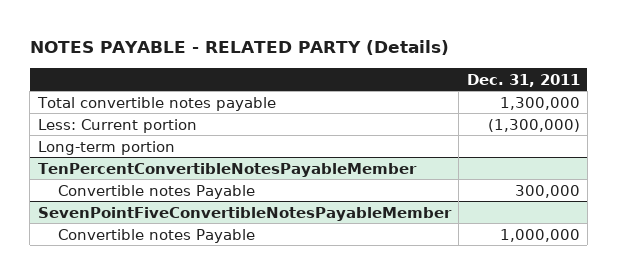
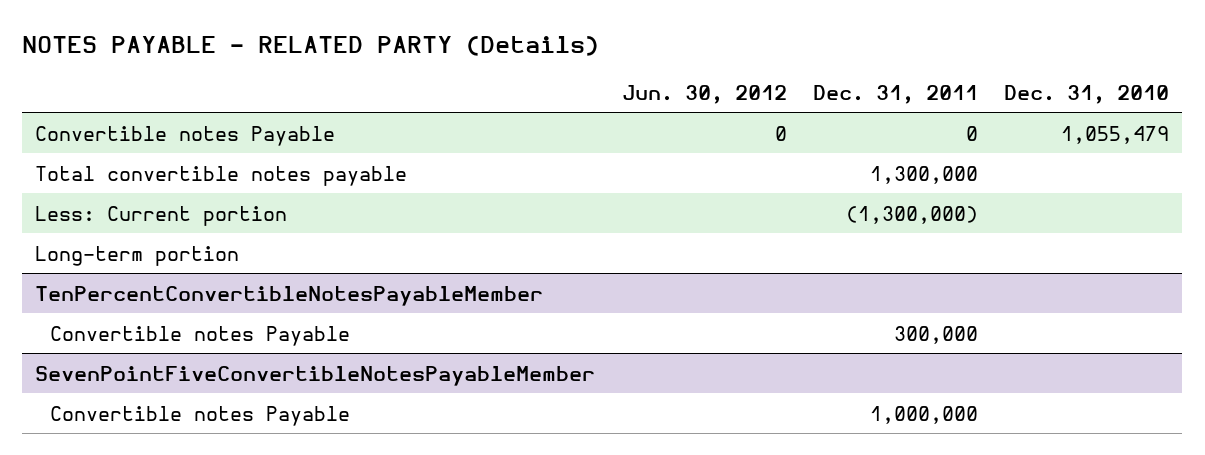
none -> [621,84,787,104] Jun. 30, 2012
none -> [1004,84,1170,104] Dec. 31, 2010
none -> [35,125,336,146] Convertible notes Payable

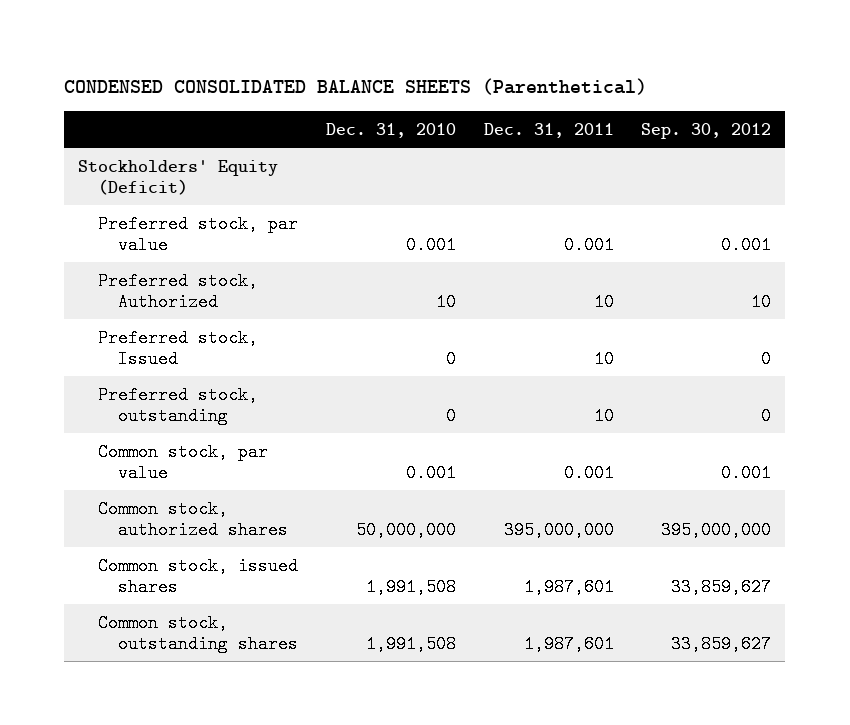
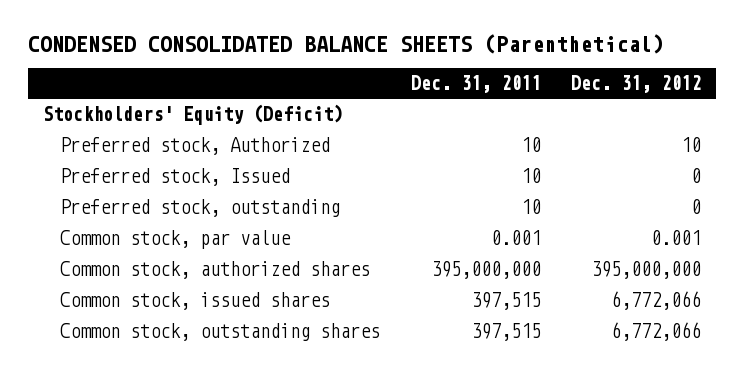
[326,122,457,138] Dec. 31, 2010 -> none
[641,122,772,139] Sep. 30, 2012 -> none
none -> [570,75,701,94] Dec. 31, 2012
[98,214,299,254] Preferred stock, par value -> none
[523,577,614,596] 1,987,601 -> [470,292,541,311] 397,515
[523,634,614,653] 1,987,601 -> [470,323,541,342] 397,515

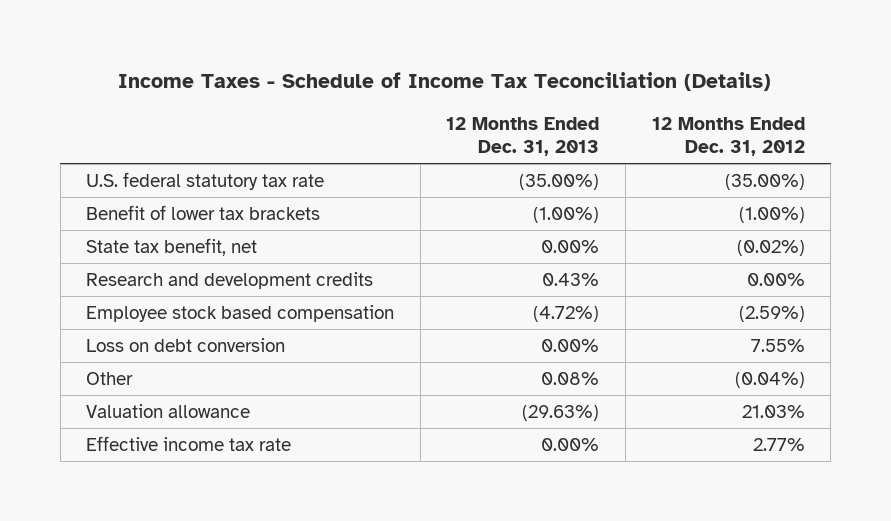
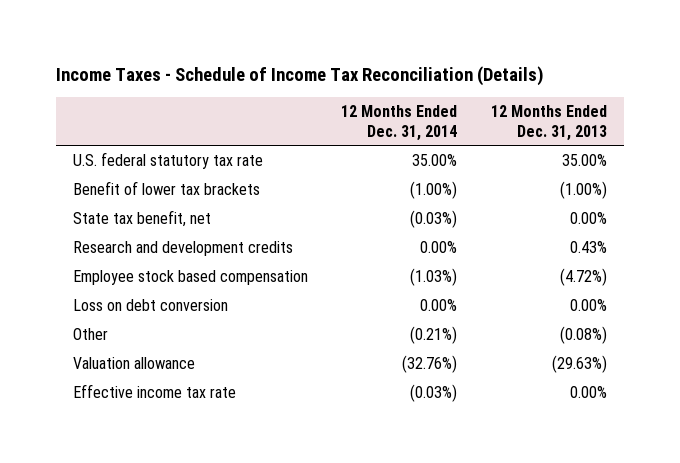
[118,72,772,92] Income Taxes - Schedule of Income Tax Teconciliation (Details) -> [56,66,545,87] Income Taxes - Schedule of Income Tax Reconciliation (Details)
[651,116,805,156] 12 Months Ended Dec. 31, 2012 -> none
none -> [341,105,458,141] 12 Months Ended Dec. 31, 2014
[519,173,600,190] (35.00%) -> [561,154,607,167] 35.00%
[541,371,600,385] 0.08% -> [559,326,607,345] (0.08%)

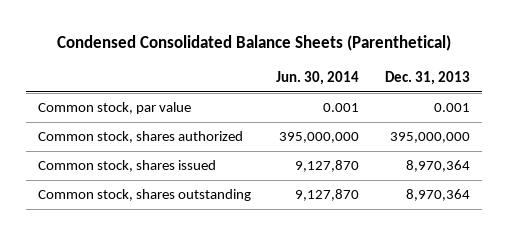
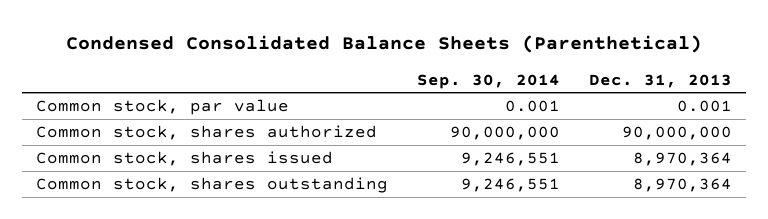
[276,71,360,86] Jun. 30, 2014 -> none
none -> [416,73,560,89] Sep. 30, 2014
[389,132,470,144] 395,000,000 -> [621,126,732,141] 90,000,000

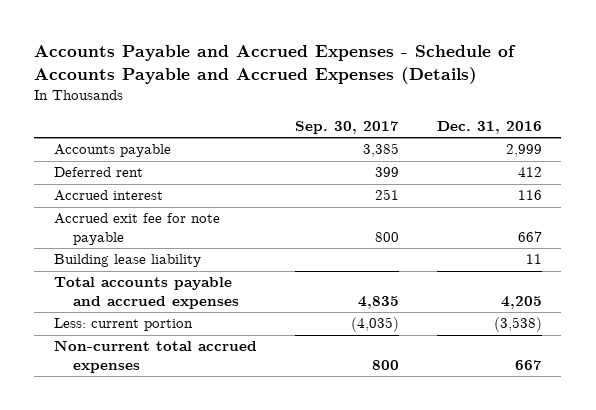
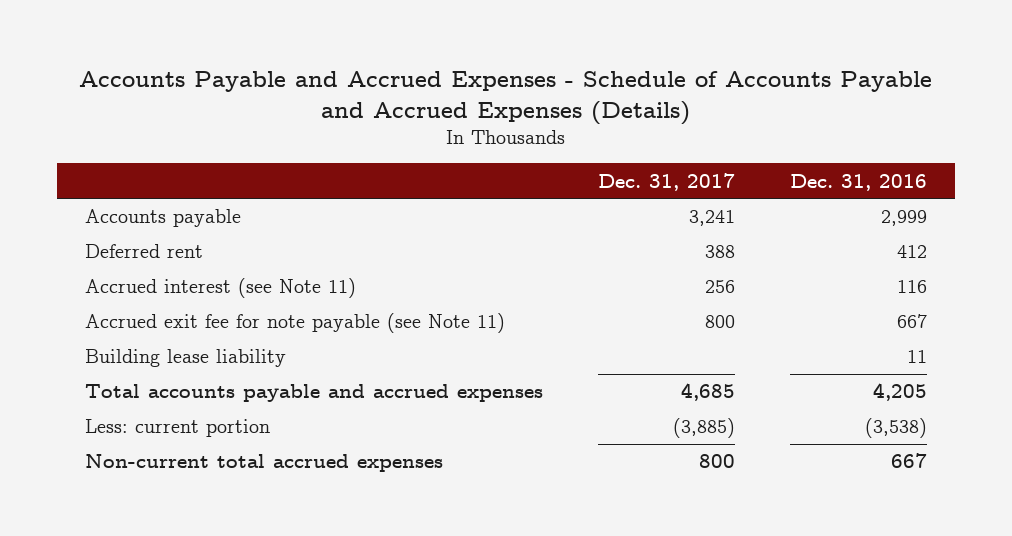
[294,120,399,134] Sep. 30, 2017 -> none
none -> [597,172,735,191] Dec. 31, 2017
[53,190,163,202] Accrued interest -> [84,278,356,299] Accrued interest (see Note 11)
[53,213,220,246] Accrued exit fee for note payable -> [84,313,505,334] Accrued exit fee for note payable (see Note 11)

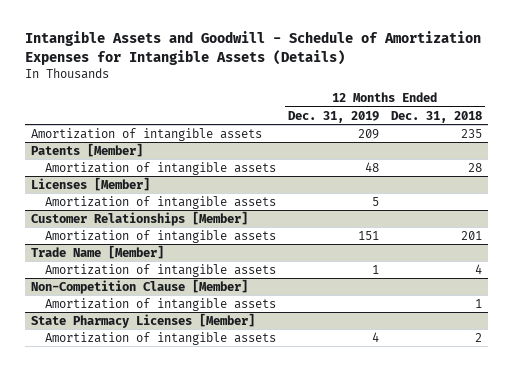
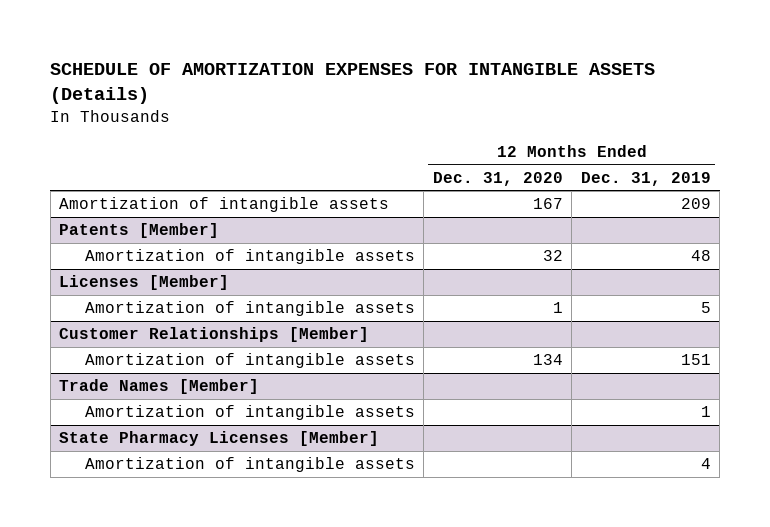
[24,31,481,65] Intangible Assets and Goodwill - Schedule of Amortization Expenses for Intangible Assets (Details) -> [50,63,656,105] SCHEDULE OF AMORTIZATION EXPENSES FOR INTANGIBLE ASSETS (Details)
[391,110,483,123] Dec. 31, 2018 -> none
none -> [432,171,563,186] Dec. 31, 2020
[30,244,164,259] Trade Name [Member] -> [59,379,260,395] Trade Names [Member]
[30,278,248,294] Non-Competition Clause [Member] -> none
[44,297,276,311] Amortization of intangible assets -> none

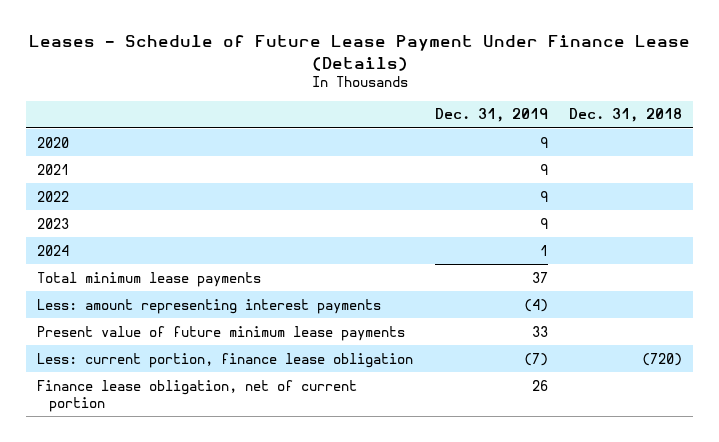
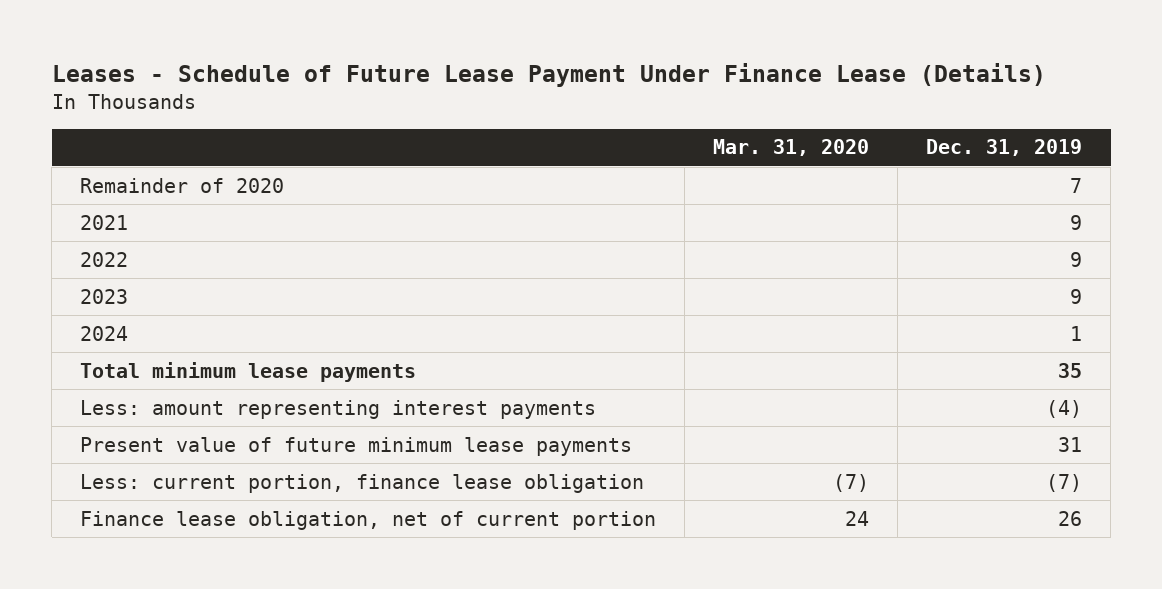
[569,108,683,123] Dec. 31, 2018 -> none
none -> [713,139,870,157] Mar. 31, 2020
[37,136,70,148] 2020 -> none
none -> [80,177,285,193] Remainder of 2020
[531,271,548,283] 37 -> [1058,362,1083,378] 35
[531,325,548,337] 33 -> [1058,436,1083,452] 31

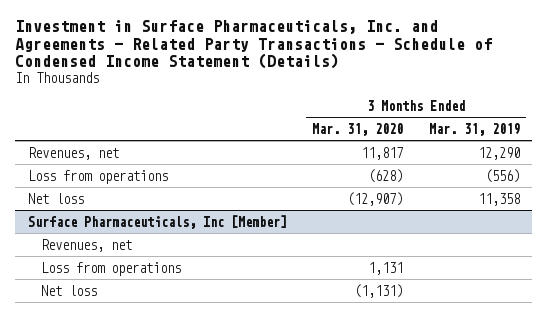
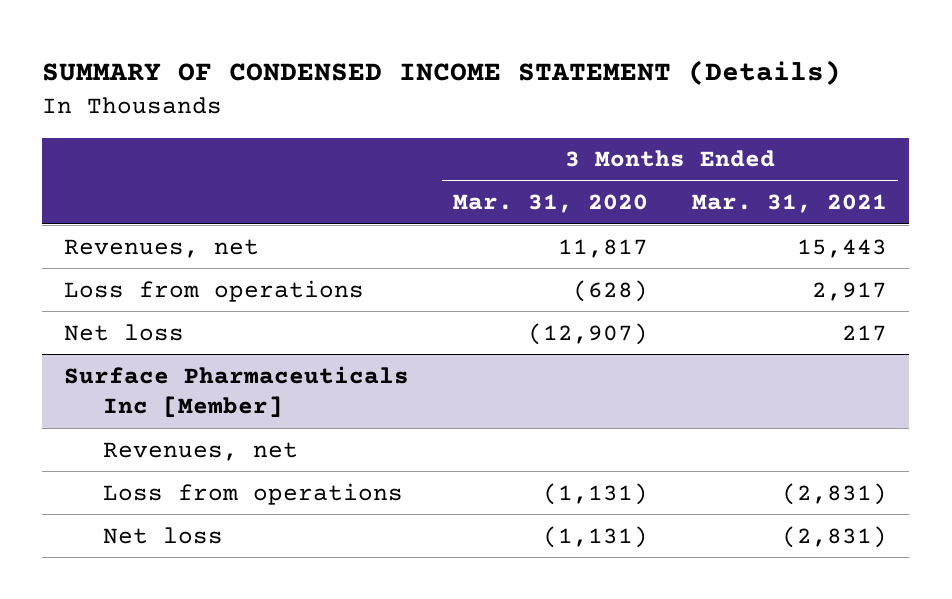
[15,20,493,70] Investment in Surface Pharmaceuticals, Inc. and Agreements - Related Party Transactions - Schedule of Condensed Income Statement (Details) -> [42,60,842,86] SUMMARY OF CONDENSED INCOME STATEMENT (Details)
[428,122,520,136] Mar. 31, 2019 -> none
none -> [692,194,888,214] Mar. 31, 2021
[27,214,287,229] Surface Pharmaceuticals, Inc [Member] -> [64,365,410,418] Surface Pharmaceuticals Inc [Member]
[368,261,404,275] 1,131 -> [543,482,649,505] (1,131)

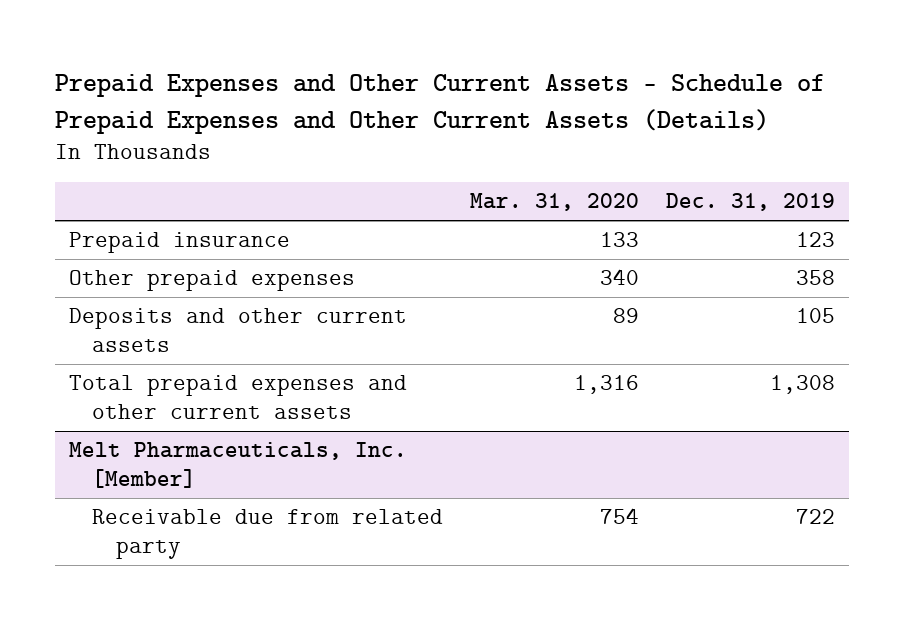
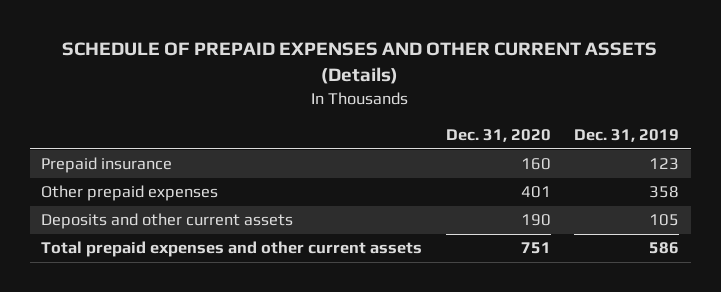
[55,74,826,134] Prepaid Expenses and Other Current Assets - Schedule of Prepaid Expenses and Other Current Assets (Details) -> [62,42,658,85] SCHEDULE OF PREPAID EXPENSES AND OTHER CURRENT ASSETS (Details)
[470,193,640,212] Mar. 31, 2020 -> none
none -> [445,129,551,143] Dec. 31, 2020
[68,441,407,489] Melt Pharmaceuticals, Inc. [Member] -> none
[92,508,444,560] Receivable due from related party -> none
[770,374,836,394] 1,308 -> [649,242,680,255] 586

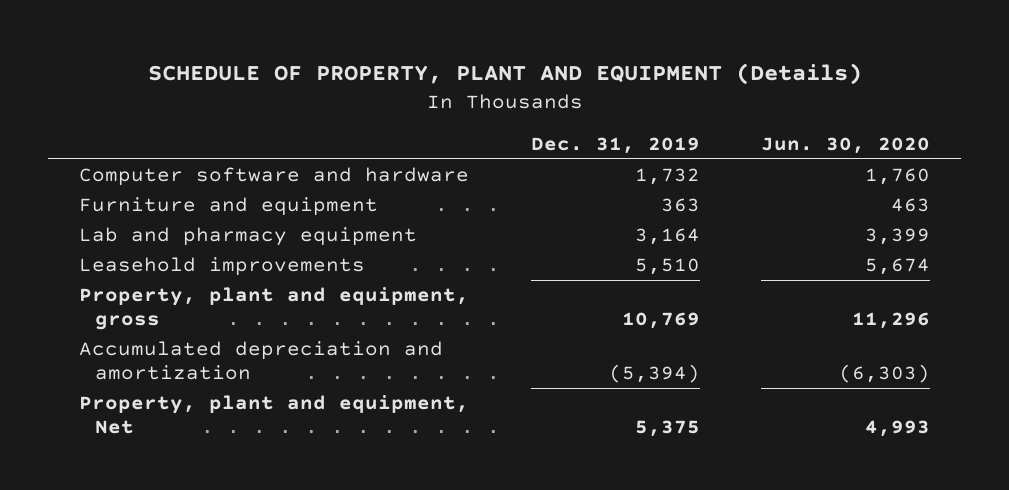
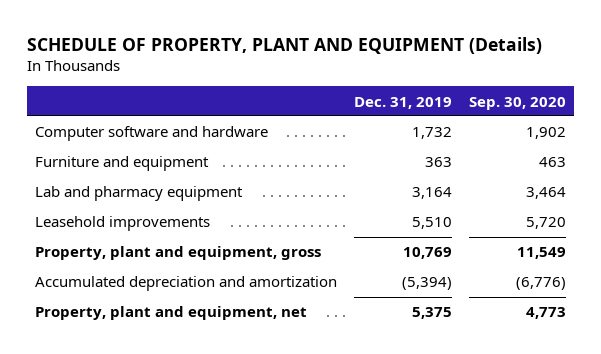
[761,137,931,155] Jun. 30, 2020 -> none
none -> [468,96,566,110] Sep. 30, 2020
[78,395,469,435] Property, plant and equipment, Net -> [35,306,308,321] Property, plant and equipment, net

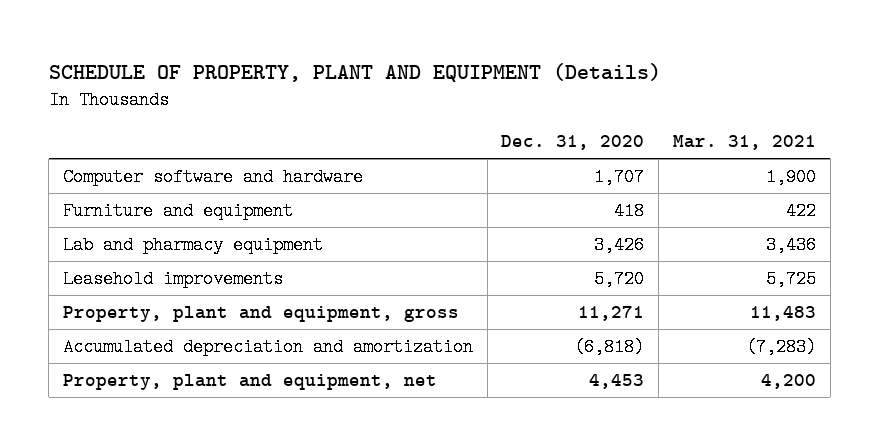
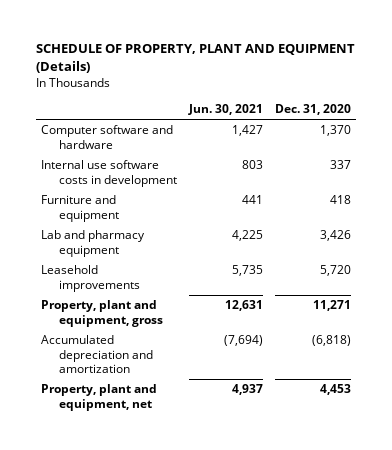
[672,135,816,151] Mar. 31, 2021 -> none
none -> [187,103,263,115] Jun. 30, 2021
[594,167,645,186] 1,707 -> [319,125,351,137] 1,370
none -> [41,160,177,187] Internal use software costs in development

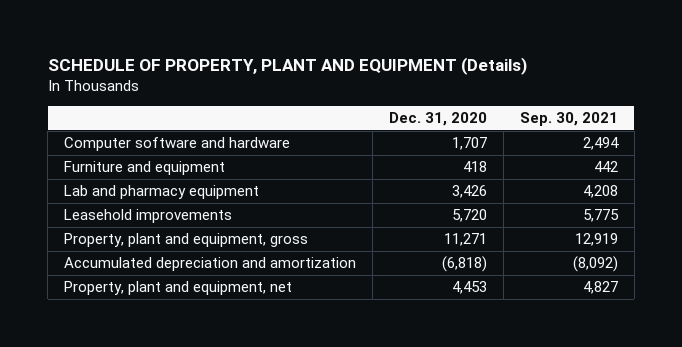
[187,103,263,115] Jun. 30, 2021 -> none
none -> [519,111,618,126] Sep. 30, 2021
[41,160,177,187] Internal use software costs in development -> none
[319,125,351,137] 1,370 -> [451,137,487,151] 1,707

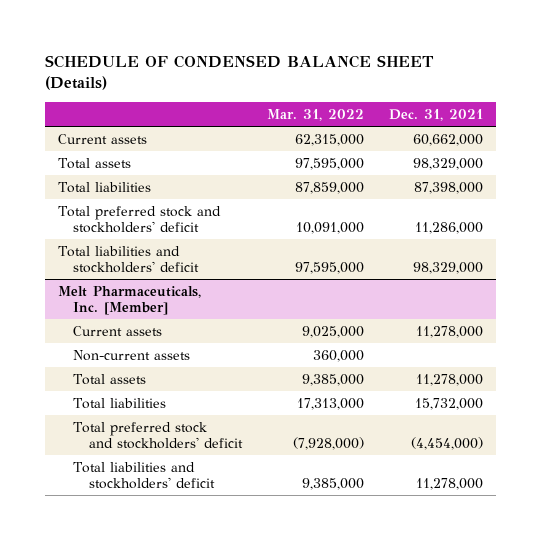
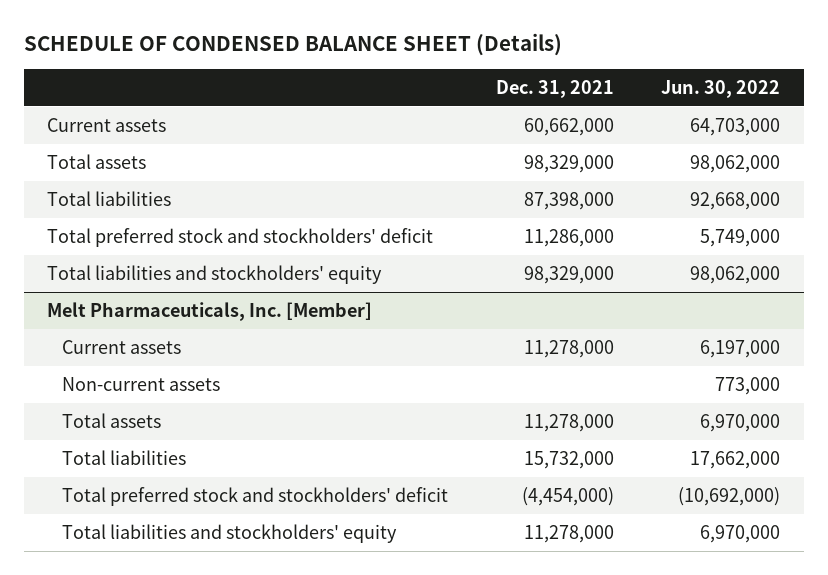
[267,109,365,122] Mar. 31, 2022 -> none
none -> [661,79,781,98] Jun. 30, 2022
[57,245,200,273] Total liabilities and stockholders' deficit -> [47,264,383,284] Total liabilities and stockholders' equity
[73,461,216,489] Total liabilities and stockholders' deficit -> [62,523,398,543] Total liabilities and stockholders' equity

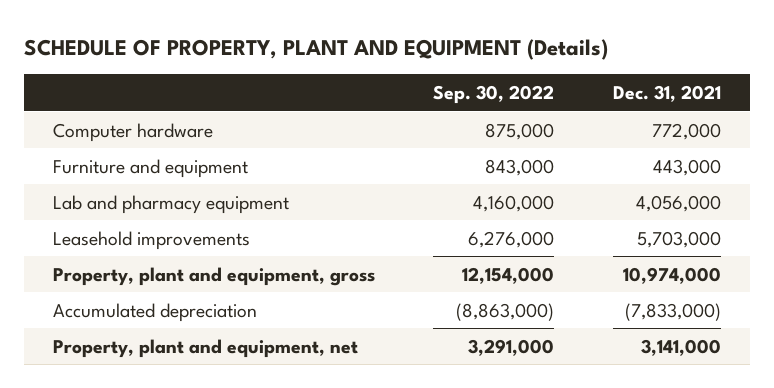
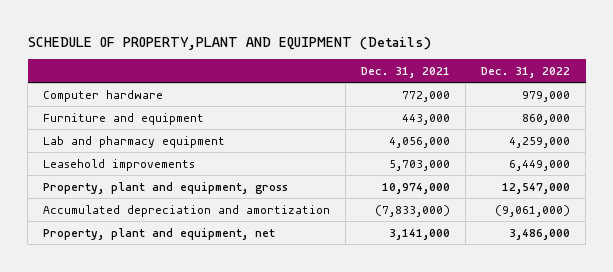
[24,38,609,60] SCHEDULE OF PROPERTY, PLANT AND EQUIPMENT (Details) -> [27,36,431,50] SCHEDULE OF PROPERTY,PLANT AND EQUIPMENT (Details)
[433,84,555,104] Sep. 30, 2022 -> none
none -> [481,66,571,78] Dec. 31, 2022
[53,302,258,322] Accumulated depreciation -> [43,204,331,217] Accumulated depreciation and amortization

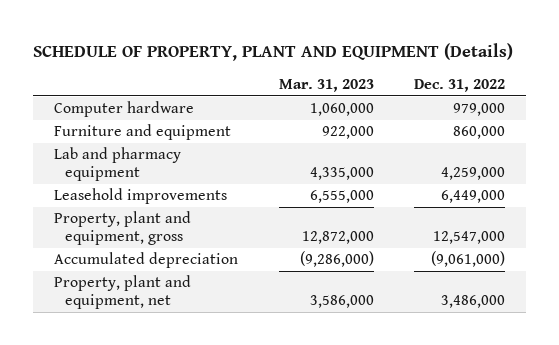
[27,36,431,50] SCHEDULE OF PROPERTY,PLANT AND EQUIPMENT (Details) -> [33,43,514,62] SCHEDULE OF PROPERTY, PLANT AND EQUIPMENT (Details)
[361,66,451,78] Dec. 31, 2021 -> none
none -> [278,79,374,93] Mar. 31, 2023
[43,204,331,217] Accumulated depreciation and amortization -> [53,252,238,269] Accumulated depreciation

